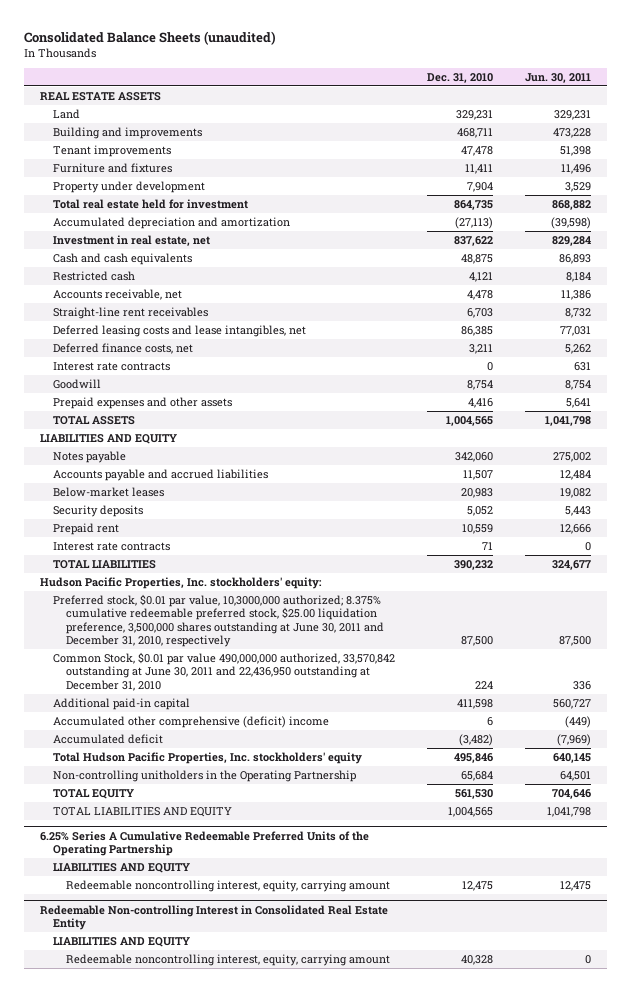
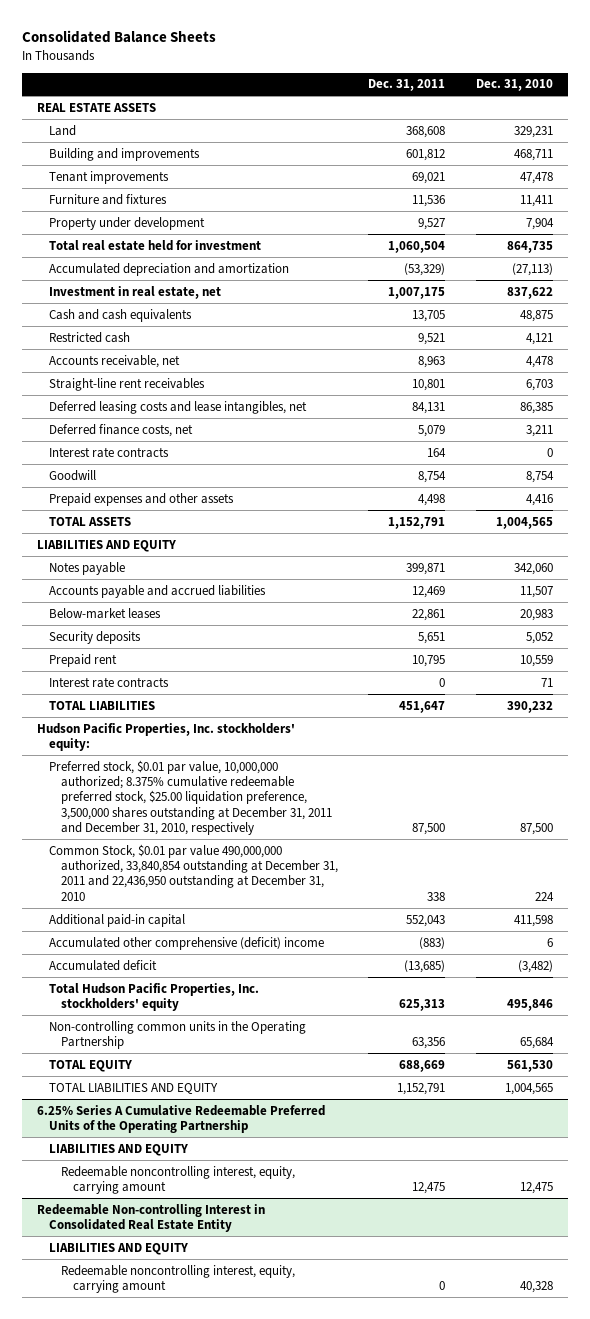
[24,30,277,45] Consolidated Balance Sheets (unaudited) -> [22,30,217,44] Consolidated Balance Sheets
[525,72,592,83] Jun. 30, 2011 -> none
none -> [368,79,446,92] Dec. 31, 2011
[53,593,385,648] Preferred stock, $0.01 par value, 10,3000,000 authorized; 8.375% cumulative redeemable preferred stock, $25.00 liquidation preference, 3,500,000 shares outstanding at June 30, 2011 and December 31, 2010, respectively -> [49,759,332,836] Preferred stock, $0.01 par value, 10,000,000 authorized; 8.375% cumulative redeemable preferred stock, $25.00 liquidation preference, 3,500,000 shares outstanding at December 31, 2011 and December 31, 2010, respectively
[53,651,396,691] Common Stock, $0.01 par value 490,000,000 authorized, 33,570,842 outstanding at June 30, 2011 and 22,436,950 outstanding at December 31, 2010 -> [49,843,338,901] Common Stock, $0.01 par value 490,000,000 authorized, 33,840,854 outstanding at December 31, 2011 and 22,436,950 outstanding at December 31, 2010
[53,769,357,782] Non-controlling unitholders in the Operating Partnership -> [49,1020,307,1049] Non-controlling common units in the Operating Partnership

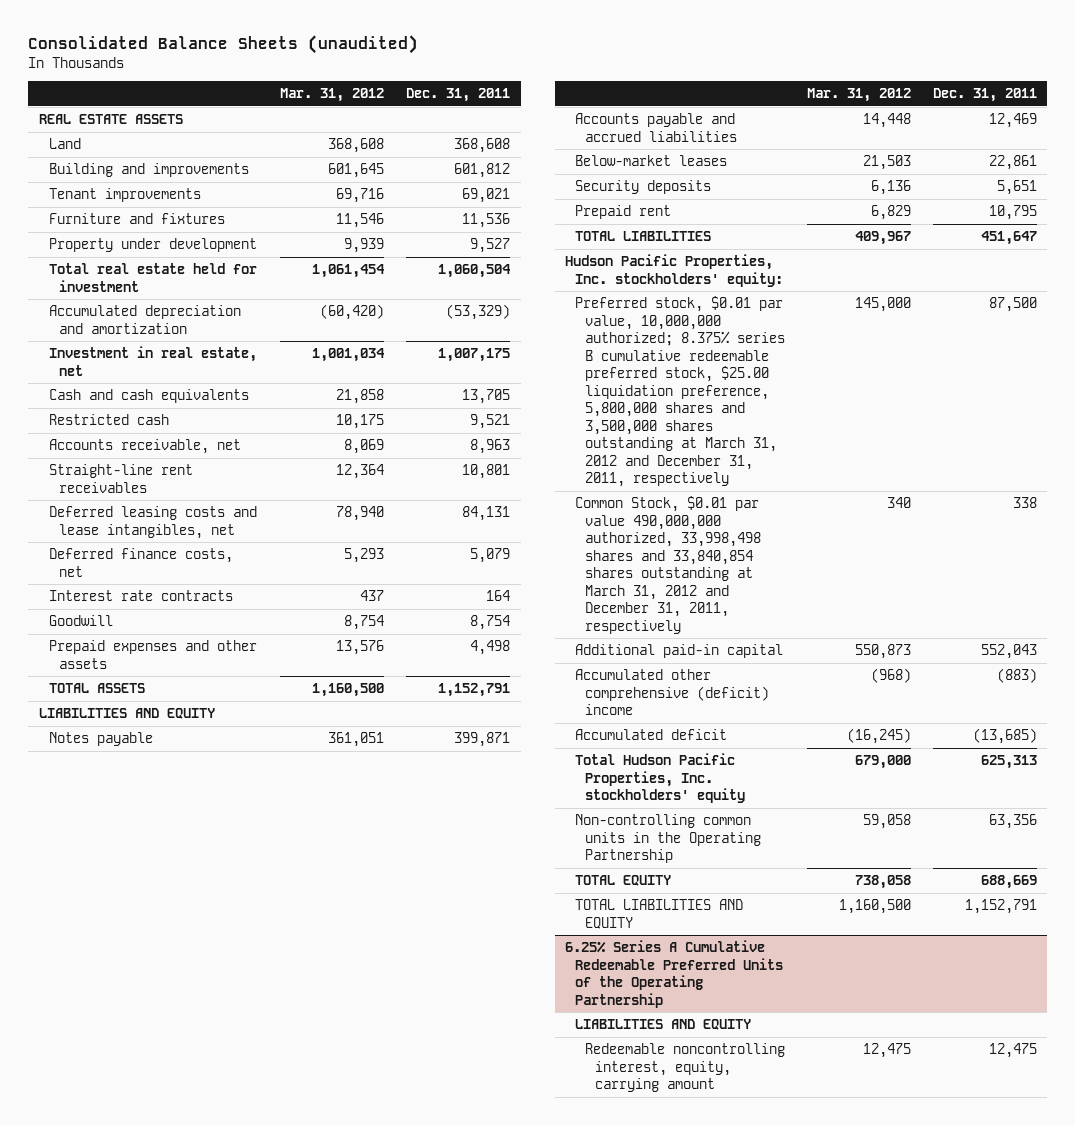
[22,30,217,44] Consolidated Balance Sheets -> [28,35,419,55] Consolidated Balance Sheets (unaudited)
[475,79,553,92] Dec. 31, 2010 -> none
none -> [280,88,385,103] Mar. 31, 2012
[49,676,170,688] Interest rate contracts -> none
[49,759,332,836] Preferred stock, $0.01 par value, 10,000,000 authorized; 8.375% cumulative redeemable preferred stock, $25.00 liquidation preference, 3,500,000 shares outstanding at December 31, 2011 and December 31, 2010, respectively -> [575,296,786,488] Preferred stock, $0.01 par value, 10,000,000 authorized; 8.375% series B cumulative redeemable preferred stock, $25.00 liquidation preference, 5,800,000 shares and 3,500,000 shares outstanding at March 31, 2012 and December 31, 2011, respectively
[49,843,338,901] Common Stock, $0.01 par value 490,000,000 authorized, 33,840,854 outstanding at December 31, 2011 and 22,436,950 outstanding at December 31, 2010 -> [575,496,762,634] Common Stock, $0.01 par value 490,000,000 authorized, 33,998,498 shares and 33,840,854 shares outstanding at March 31, 2012 and December 31, 2011, respectively
[37,1203,266,1232] Redeemable Non-controlling Interest in Consolidated Real Estate Entity -> none
[49,1242,189,1255] LIABILITIES AND EQUITY -> none
[60,1264,295,1293] Redeemable noncontrolling interest, equity, carrying amount -> none

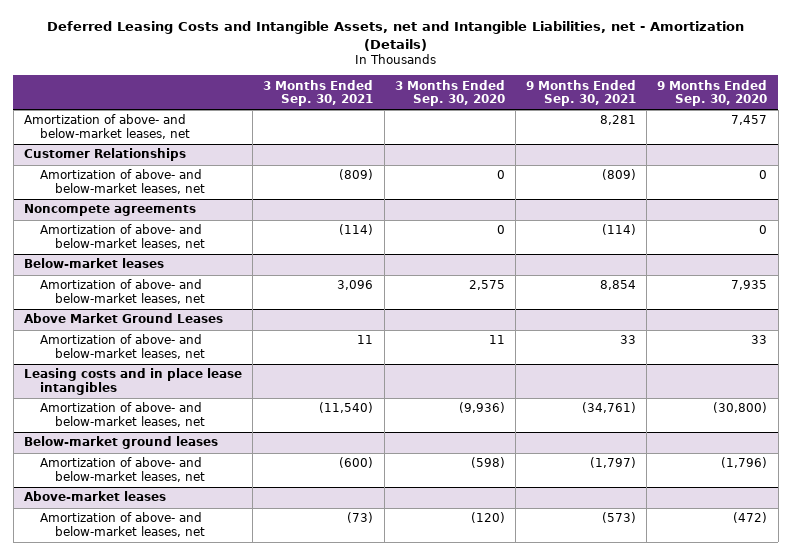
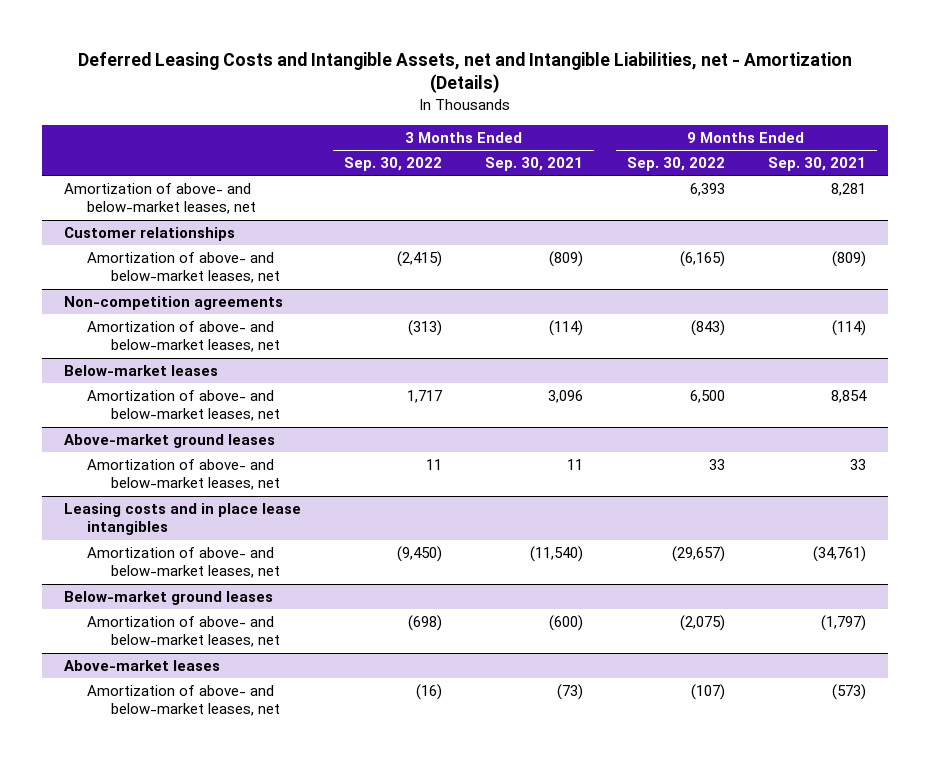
[394,79,505,106] 3 Months Ended Sep. 30, 2020 -> none
[657,79,768,106] 9 Months Ended Sep. 30, 2020 -> none
none -> [344,157,443,172] Sep. 30, 2022
none -> [626,157,725,172] Sep. 30, 2022
[24,148,187,162] Customer Relationships -> [63,226,235,241] Customer relationships
[24,204,197,217] Noncompete agreements -> [63,295,283,310] Non-competition agreements
[24,313,224,324] Above Market Ground Leases -> [63,433,275,448] Above-market ground leases

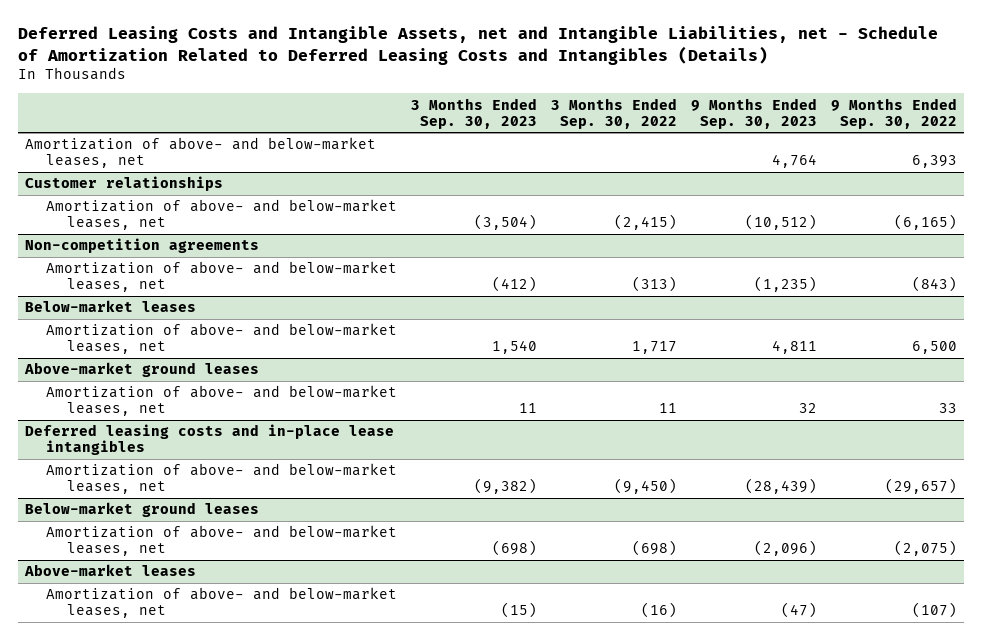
[77,51,852,94] Deferred Leasing Costs and Intangible Assets, net and Intangible Liabilities, net - Amortization (Details) -> [17,26,938,65] Deferred Leasing Costs and Intangible Assets, net and Intangible Liabilities, net - Schedule of Amortization Related to Deferred Leasing Costs and Intangibles (Details)
[485,157,584,172] Sep. 30, 2021 -> none
[767,157,866,172] Sep. 30, 2021 -> none
none -> [410,97,537,129] 3 Months Ended Sep. 30, 2023
none -> [691,97,818,129] 9 Months Ended Sep. 30, 2023
[63,502,301,536] Leasing costs and in place lease intangibles -> [24,424,394,456] Deferred leasing costs and in-place lease intangibles

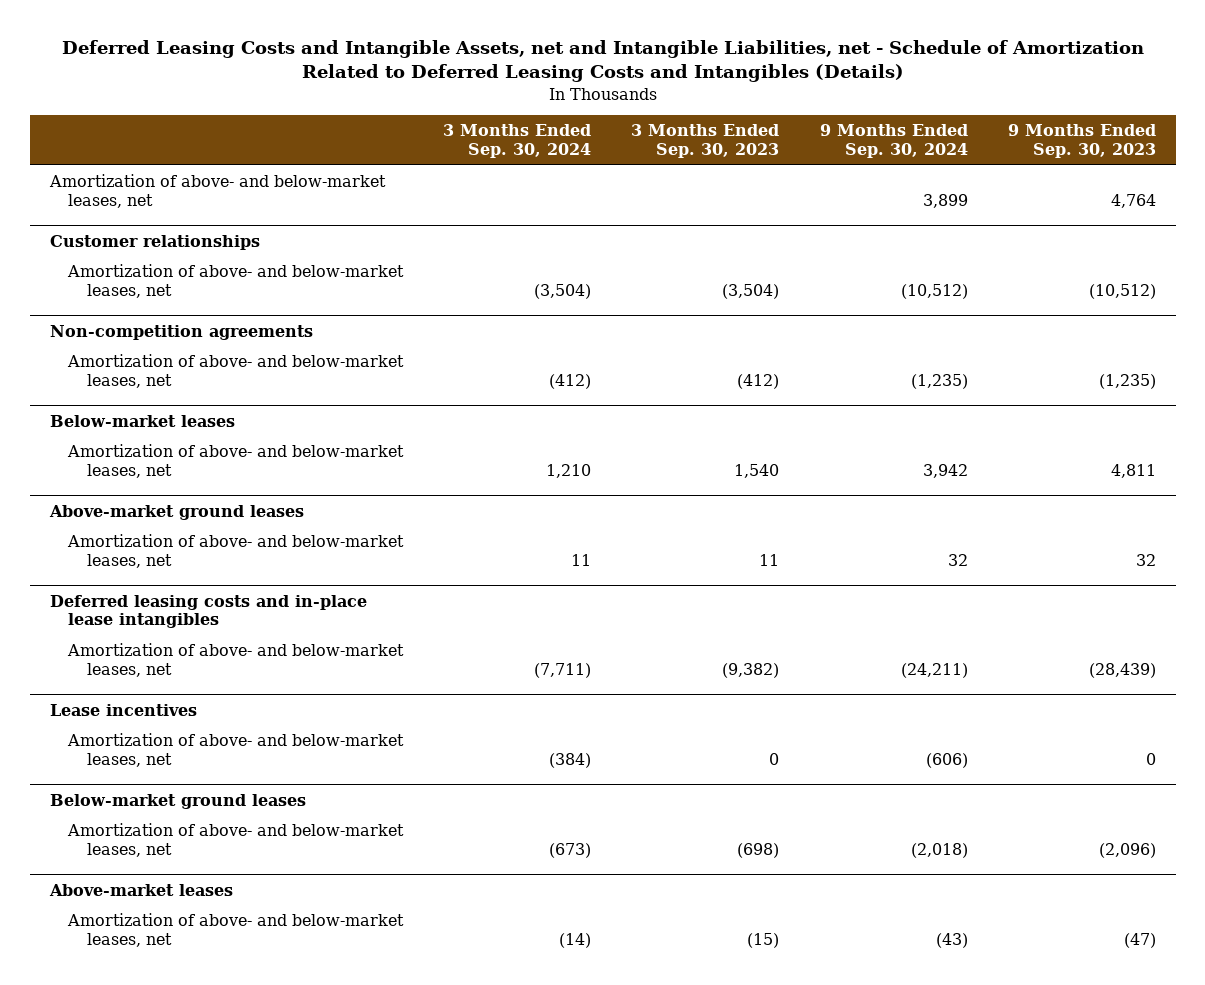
[551,97,678,129] 3 Months Ended Sep. 30, 2022 -> none
[831,97,958,129] 9 Months Ended Sep. 30, 2022 -> none
none -> [443,124,592,159] 3 Months Ended Sep. 30, 2024
none -> [819,124,968,159] 9 Months Ended Sep. 30, 2024
none -> [49,703,197,716] Lease incentives
none -> [67,733,405,768] Amortization of above- and below-market leases, net

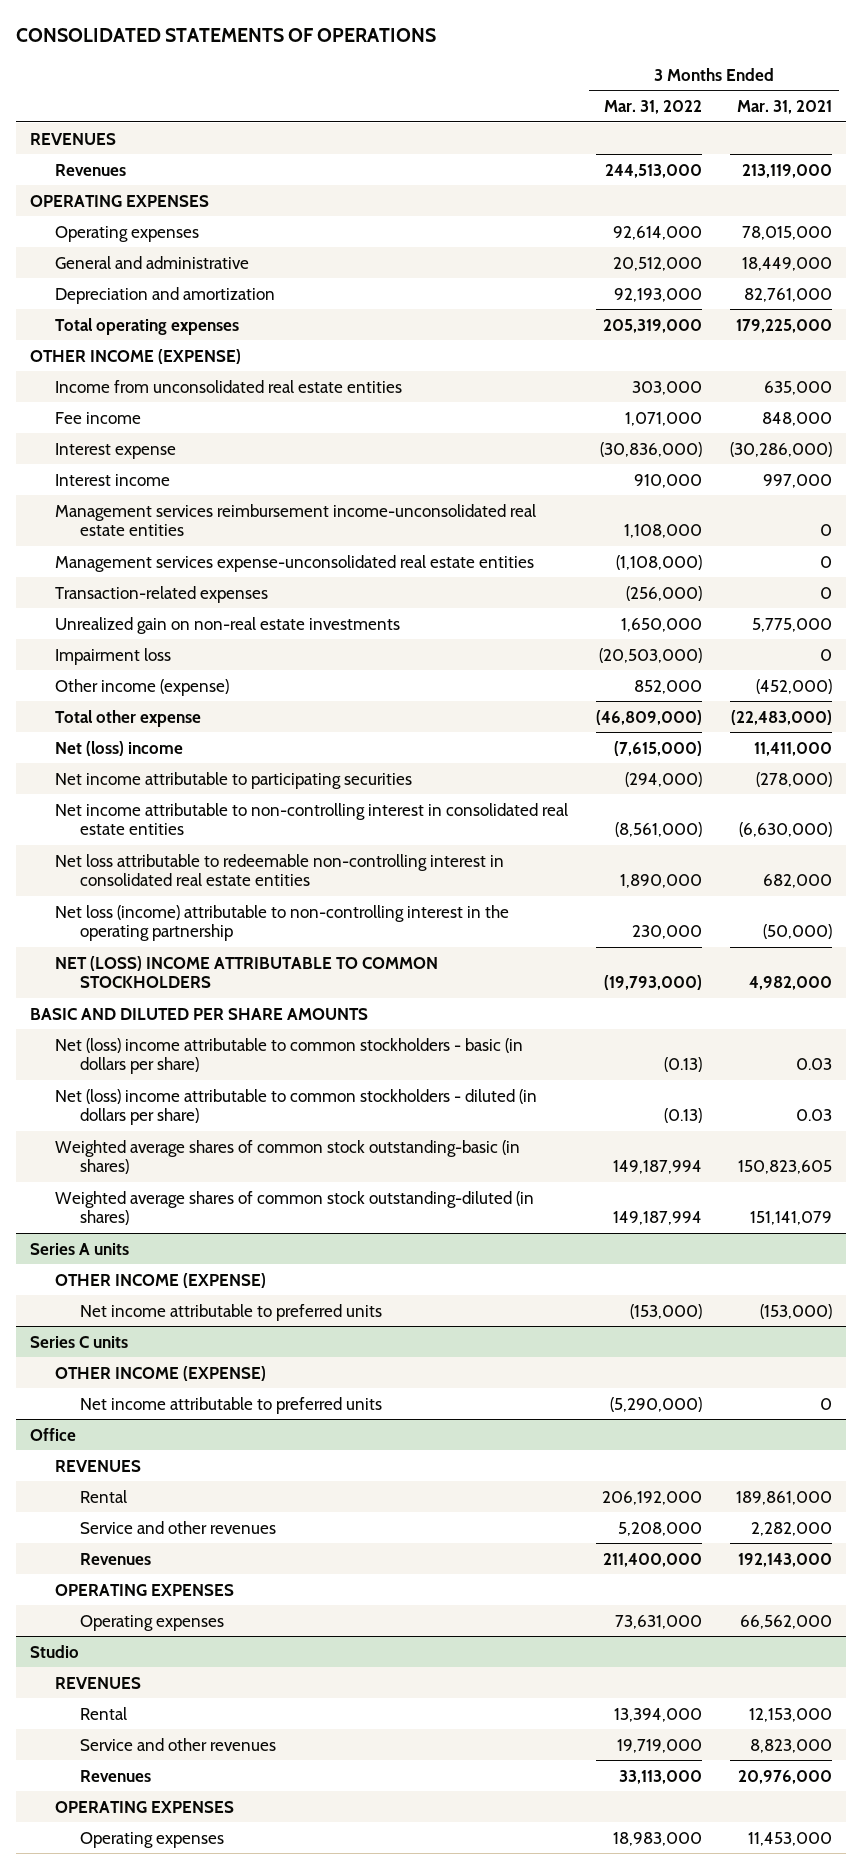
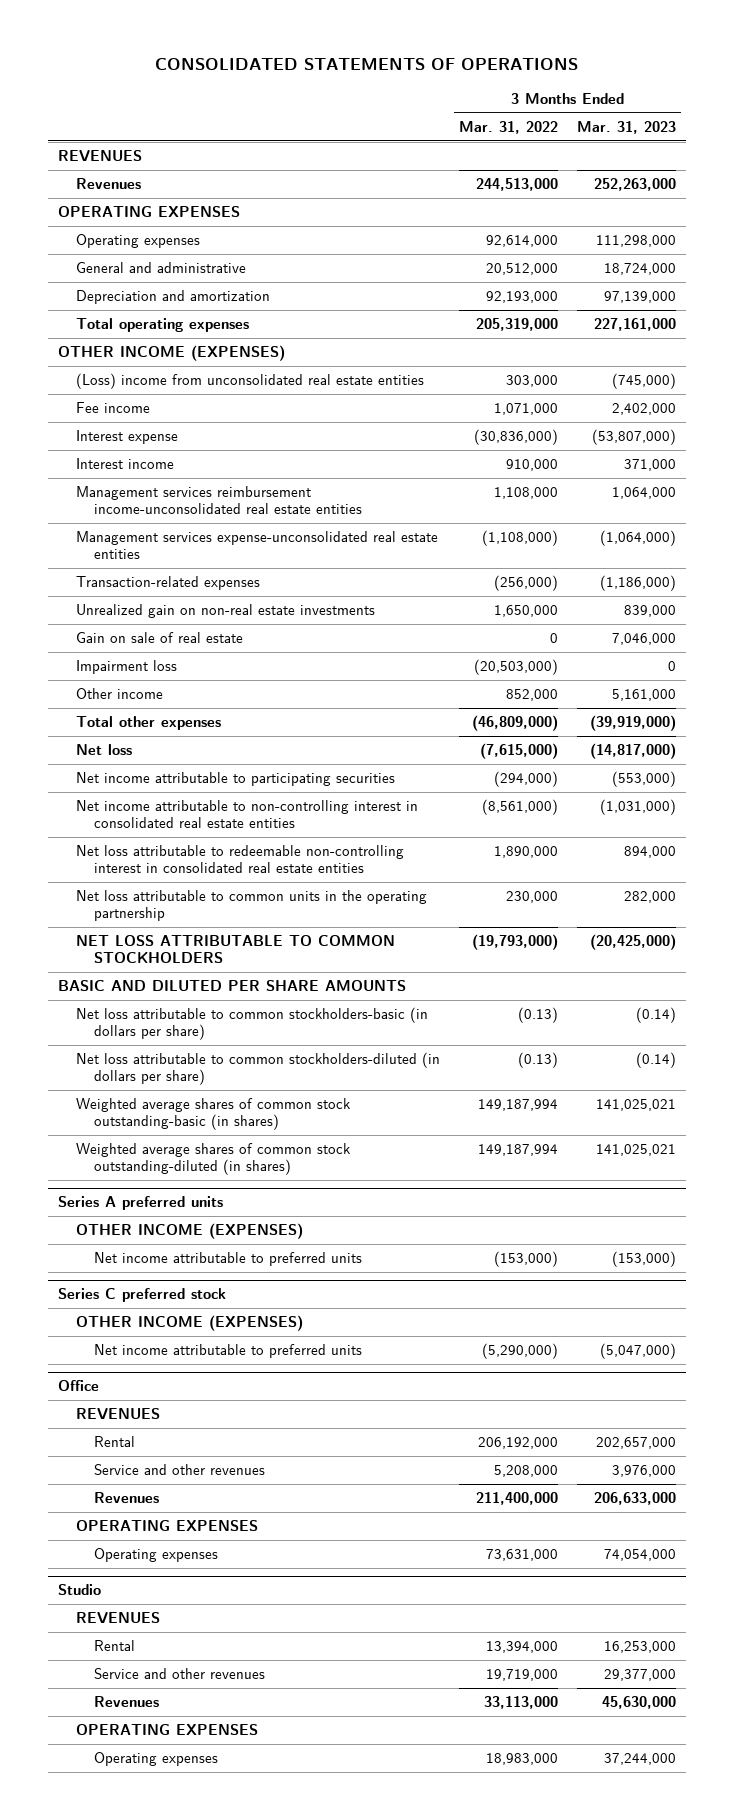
[736,100,832,115] Mar. 31, 2021 -> none
none -> [577,120,677,134] Mar. 31, 2023
[30,348,242,364] OTHER INCOME (EXPENSE) -> [57,345,285,362] OTHER INCOME (EXPENSES)
[55,379,403,393] Income from unconsolidated real estate entities -> [76,373,425,390] (Loss) income from unconsolidated real estate entities
none -> [76,632,244,644] Gain on sale of real estate
[55,678,230,696] Other income (expense) -> [76,688,164,700] Other income
[55,709,202,727] Total other expense -> [76,716,222,731] Total other expenses
[55,740,184,756] Net (loss) income -> [76,744,133,756] Net loss
[55,904,510,942] Net loss (income) attributable to non-controlling interest in the operating partnership -> [76,890,428,921] Net loss attributable to common units in the operating partnership
[55,955,439,989] NET (LOSS) INCOME ATTRIBUTABLE TO COMMON STOCKHOLDERS -> [76,935,396,963] NET LOSS ATTRIBUTABLE TO COMMON STOCKHOLDERS
[55,1037,524,1075] Net (loss) income attributable to common stockholders - basic (in dollars per share) -> [76,1007,429,1040] Net loss attributable to common stockholders-basic (in dollars per share)
[55,1088,538,1126] Net (loss) income attributable to common stockholders - diluted (in dollars per share) -> [76,1052,441,1085] Net loss attributable to common stockholders-diluted (in dollars per share)
[30,1242,130,1255] Series A units -> [57,1196,223,1211] Series A preferred units
[55,1272,267,1288] OTHER INCOME (EXPENSE) -> [76,1223,304,1240] OTHER INCOME (EXPENSES)
[30,1335,129,1348] Series C units -> [57,1288,226,1303] Series C preferred stock
[55,1365,267,1381] OTHER INCOME (EXPENSE) -> [76,1315,304,1332] OTHER INCOME (EXPENSES)

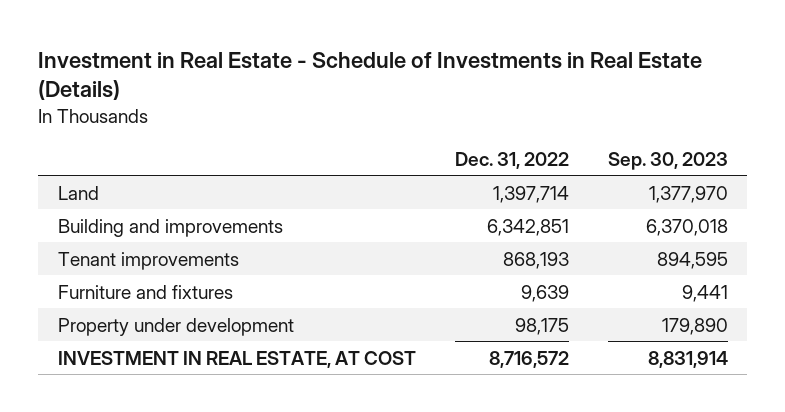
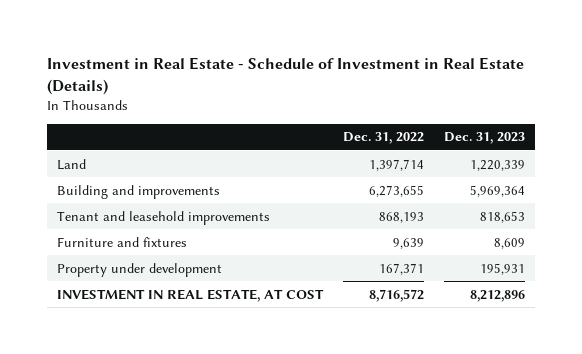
[38,51,703,101] Investment in Real Estate - Schedule of Investments in Real Estate (Details) -> [47,56,525,95] Investment in Real Estate - Schedule of Investment in Real Estate (Details)
[607,151,728,170] Sep. 30, 2023 -> none
none -> [443,132,525,145] Dec. 31, 2023
[486,218,569,236] 6,342,851 -> [368,184,424,197] 6,273,655
[57,251,239,270] Tenant improvements -> [56,210,270,225] Tenant and leasehold improvements
[514,317,569,335] 98,175 -> [378,262,424,275] 167,371

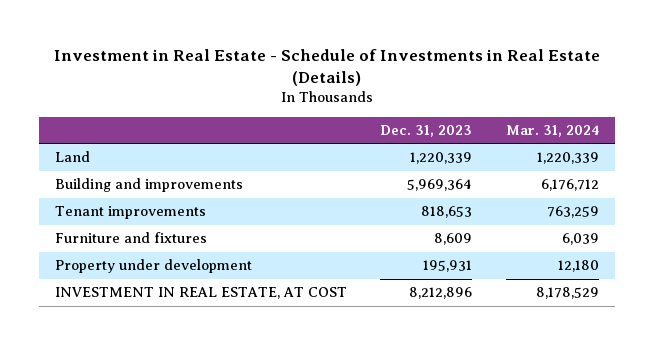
[47,56,525,95] Investment in Real Estate - Schedule of Investment in Real Estate (Details) -> [53,48,600,87] Investment in Real Estate - Schedule of Investments in Real Estate (Details)
[342,132,424,145] Dec. 31, 2022 -> none
none -> [505,124,599,137] Mar. 31, 2024
[56,210,270,225] Tenant and leasehold improvements -> [55,206,207,220] Tenant improvements

